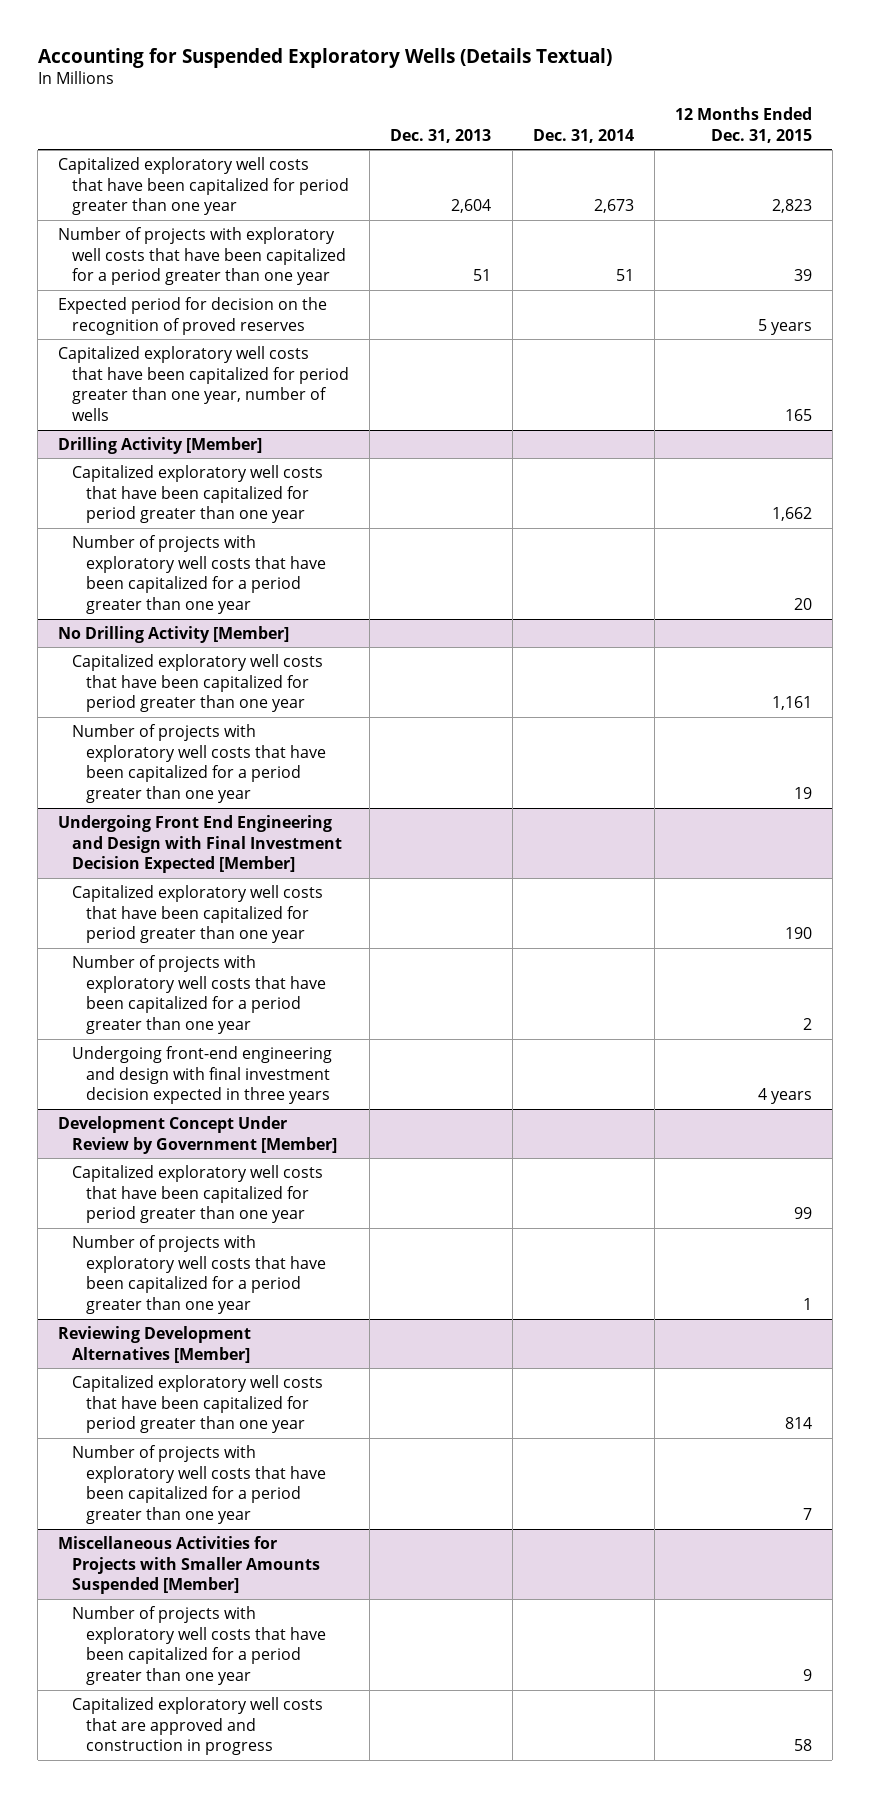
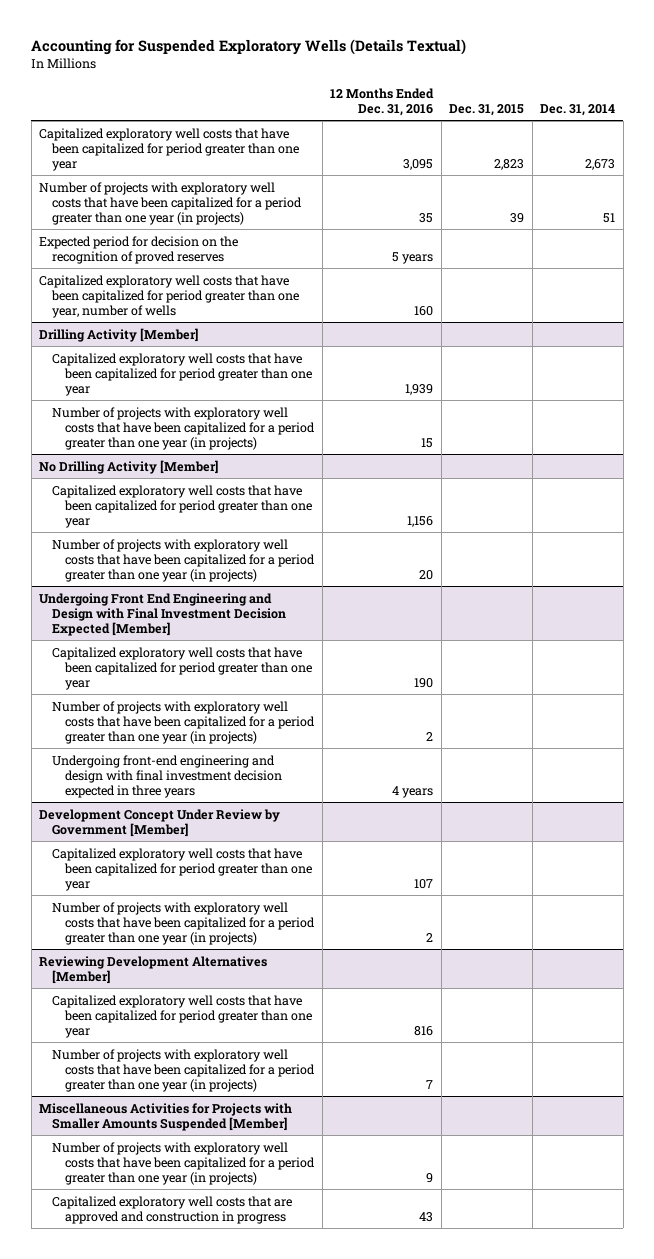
[390,128,492,143] Dec. 31, 2013 -> none
[674,107,812,143] 12 Months Ended Dec. 31, 2015 -> none
none -> [330,87,435,116] 12 Months Ended Dec. 31, 2016
none -> [449,103,525,116] Dec. 31, 2015
[58,226,347,286] Number of projects with exploratory well costs that have been capitalized for a period greater than one year -> [39,181,303,225] Number of projects with exploratory well costs that have been capitalized for a period greater than one year (in projects)
[72,534,327,615] Number of projects with exploratory well costs that have been capitalized for a period greater than one year -> [52,406,316,450] Number of projects with exploratory well costs that have been capitalized for a period greater than one year (in projects)
[72,723,327,804] Number of projects with exploratory well costs that have been capitalized for a period greater than one year -> [52,538,316,582] Number of projects with exploratory well costs that have been capitalized for a period greater than one year (in projects)
[72,954,327,1035] Number of projects with exploratory well costs that have been capitalized for a period greater than one year -> [52,700,316,744] Number of projects with exploratory well costs that have been capitalized for a period greater than one year (in projects)
[72,1234,327,1315] Number of projects with exploratory well costs that have been capitalized for a period greater than one year -> [52,901,316,945] Number of projects with exploratory well costs that have been capitalized for a period greater than one year (in projects)
[72,1444,327,1525] Number of projects with exploratory well costs that have been capitalized for a period greater than one year -> [52,1048,316,1092] Number of projects with exploratory well costs that have been capitalized for a period greater than one year (in projects)
[72,1605,327,1686] Number of projects with exploratory well costs that have been capitalized for a period greater than one year -> [52,1141,316,1185] Number of projects with exploratory well costs that have been capitalized for a period greater than one year (in projects)

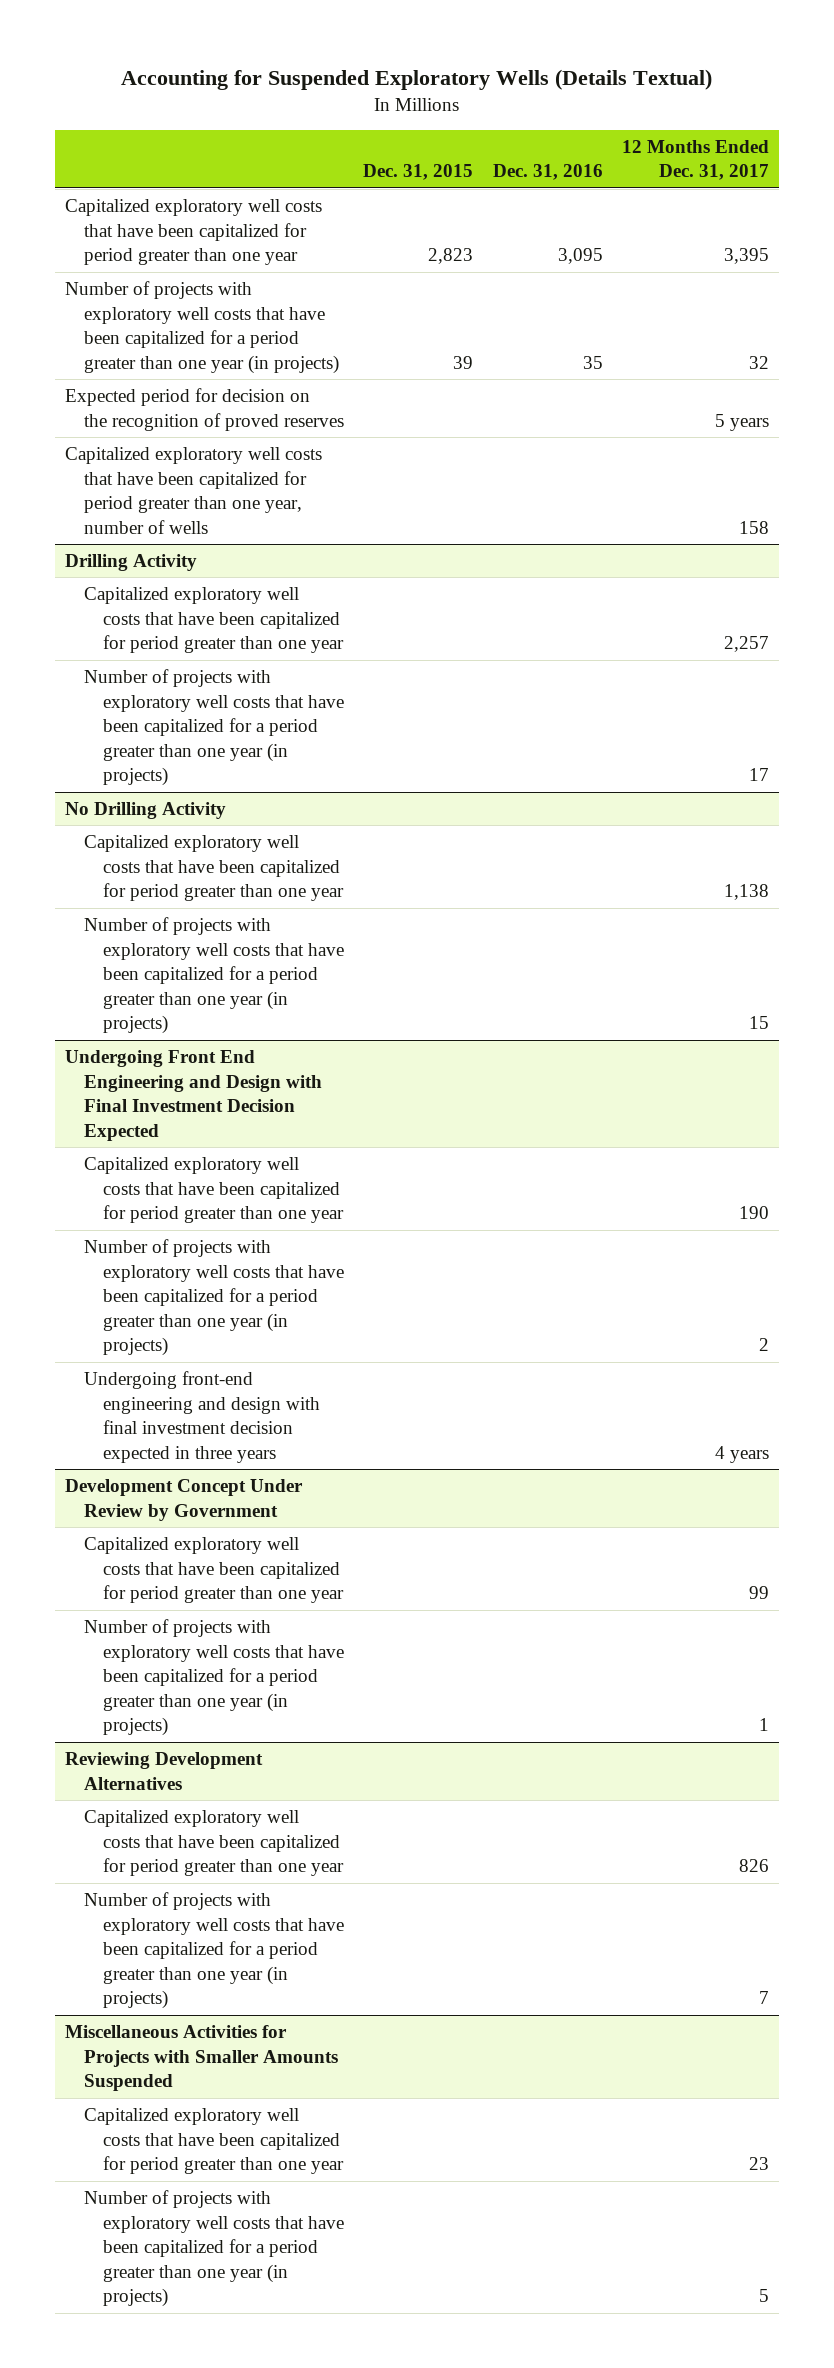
[330,87,435,116] 12 Months Ended Dec. 31, 2016 -> none
[540,103,616,116] Dec. 31, 2014 -> none
none -> [492,164,603,181] Dec. 31, 2016
none -> [621,139,769,181] 12 Months Ended Dec. 31, 2017
[39,327,199,342] Drilling Activity [Member] -> [64,553,197,571] Drilling Activity
[39,459,219,474] No Drilling Activity [Member] -> [64,801,226,819] No Drilling Activity
[39,592,287,636] Undergoing Front End Engineering and Design with Final Investment Decision Expected [Member] -> [64,1049,322,1141] Undergoing Front End Engineering and Design with Final Investment Decision Expected
[39,808,281,837] Development Concept Under Review by Government [Member] -> [64,1478,303,1521] Development Concept Under Review by Government
[39,955,268,984] Reviewing Development Alternatives [Member] -> [64,1751,263,1790] Reviewing Development Alternatives
[39,1102,293,1131] Miscellaneous Activities for Projects with Smaller Amounts Suspended [Member] -> [64,2024,338,2092] Miscellaneous Activities for Projects with Smaller Amounts Suspended
none -> [83,2107,344,2175] Capitalized exploratory well costs that have been capitalized for period greater than one year
[52,1195,293,1224] Capitalized exploratory well costs that are approved and construction in progress -> none

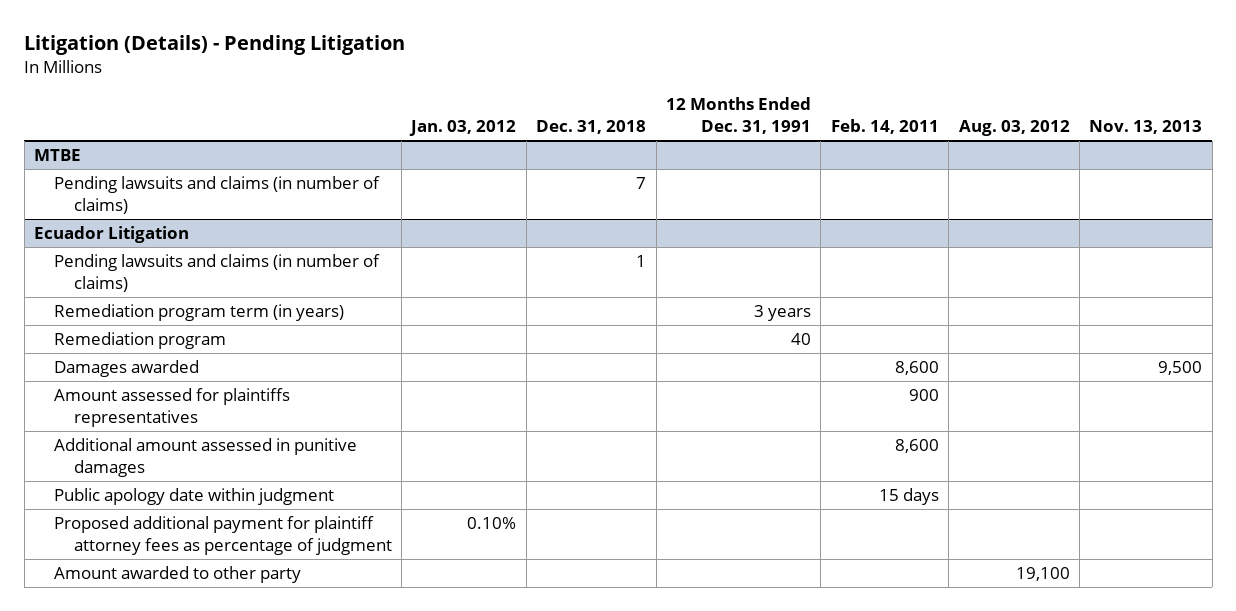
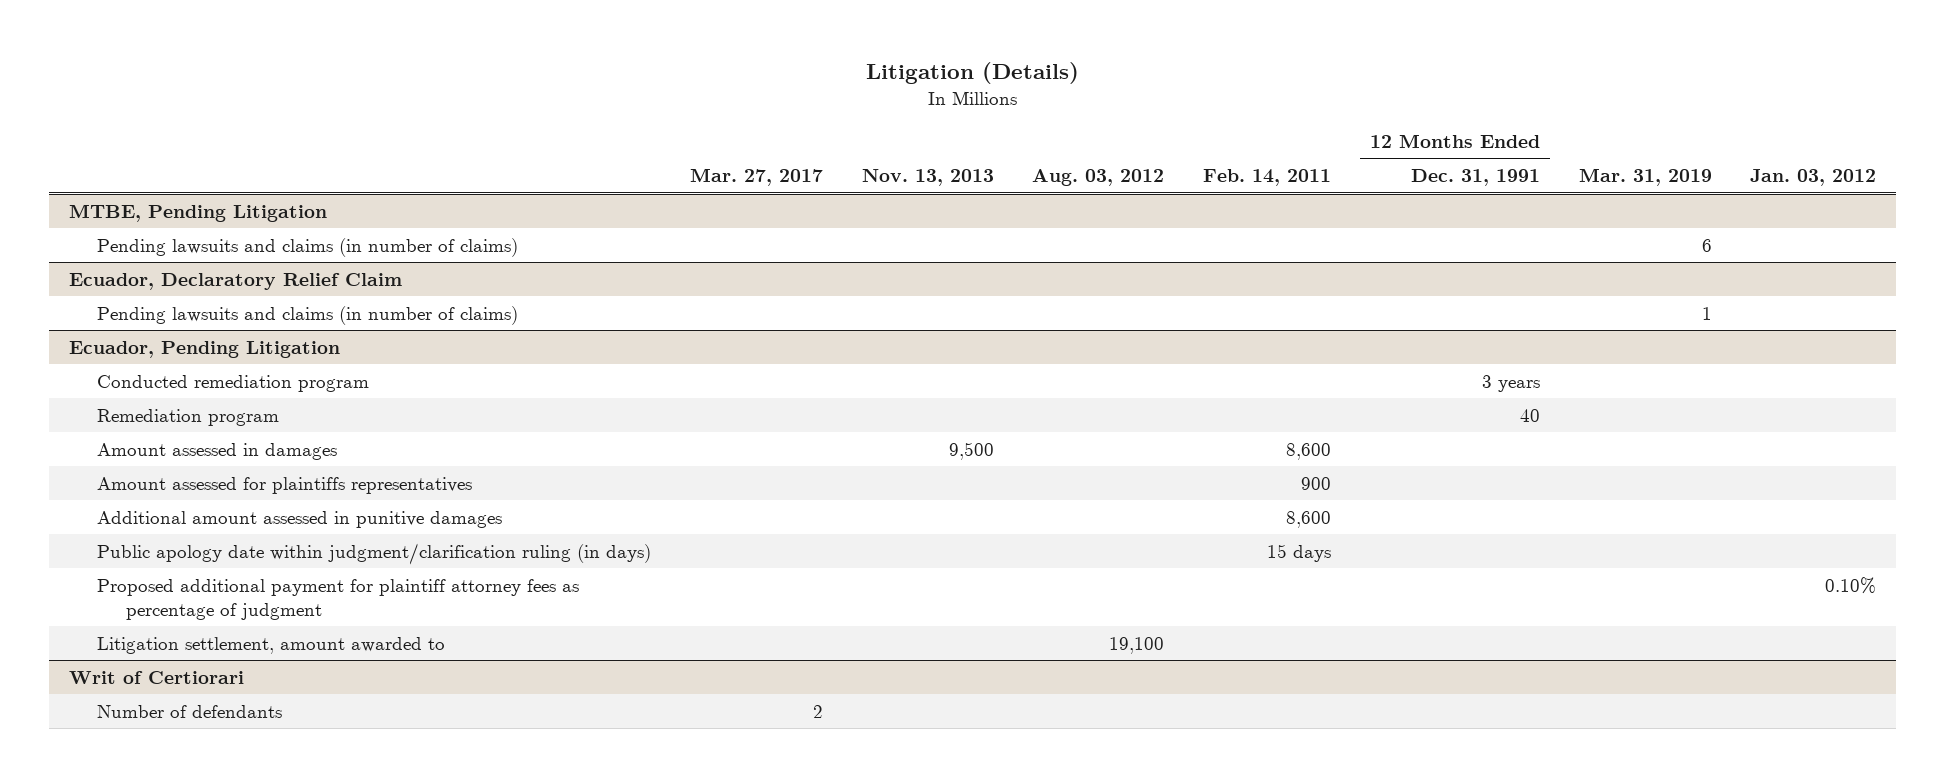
[24,35,406,56] Litigation (Details) - Pending Litigation -> [865,62,1079,85] Litigation (Details)
[536,120,647,135] Dec. 31, 2018 -> none
none -> [690,168,824,187] Mar. 27, 2017
none -> [1578,168,1712,187] Mar. 31, 2019
[33,149,81,162] MTBE -> [68,203,327,222] MTBE, Pending Litigation
[53,254,380,292] Pending lawsuits and claims (in number of claims) -> none
none -> [68,272,402,290] Ecuador, Declaratory Relief Claim
none -> [97,305,519,325] Pending lawsuits and claims (in number of claims)
[33,226,189,244] Ecuador Litigation -> [68,340,340,358] Ecuador, Pending Litigation
[53,304,344,322] Remediation program term (in years) -> [97,374,370,392] Conducted remediation program
[53,360,199,378] Damages awarded -> [97,442,338,460] Amount assessed in damages
[53,488,334,506] Public apology date within judgment -> [97,542,652,565] Public apology date within judgment/clarification ruling (in days)
[53,566,301,584] Amount awarded to other party -> [97,636,446,654] Litigation settlement, amount awarded to
none -> [68,670,244,684] Writ of Certiorari
none -> [97,704,283,718] Number of defendants

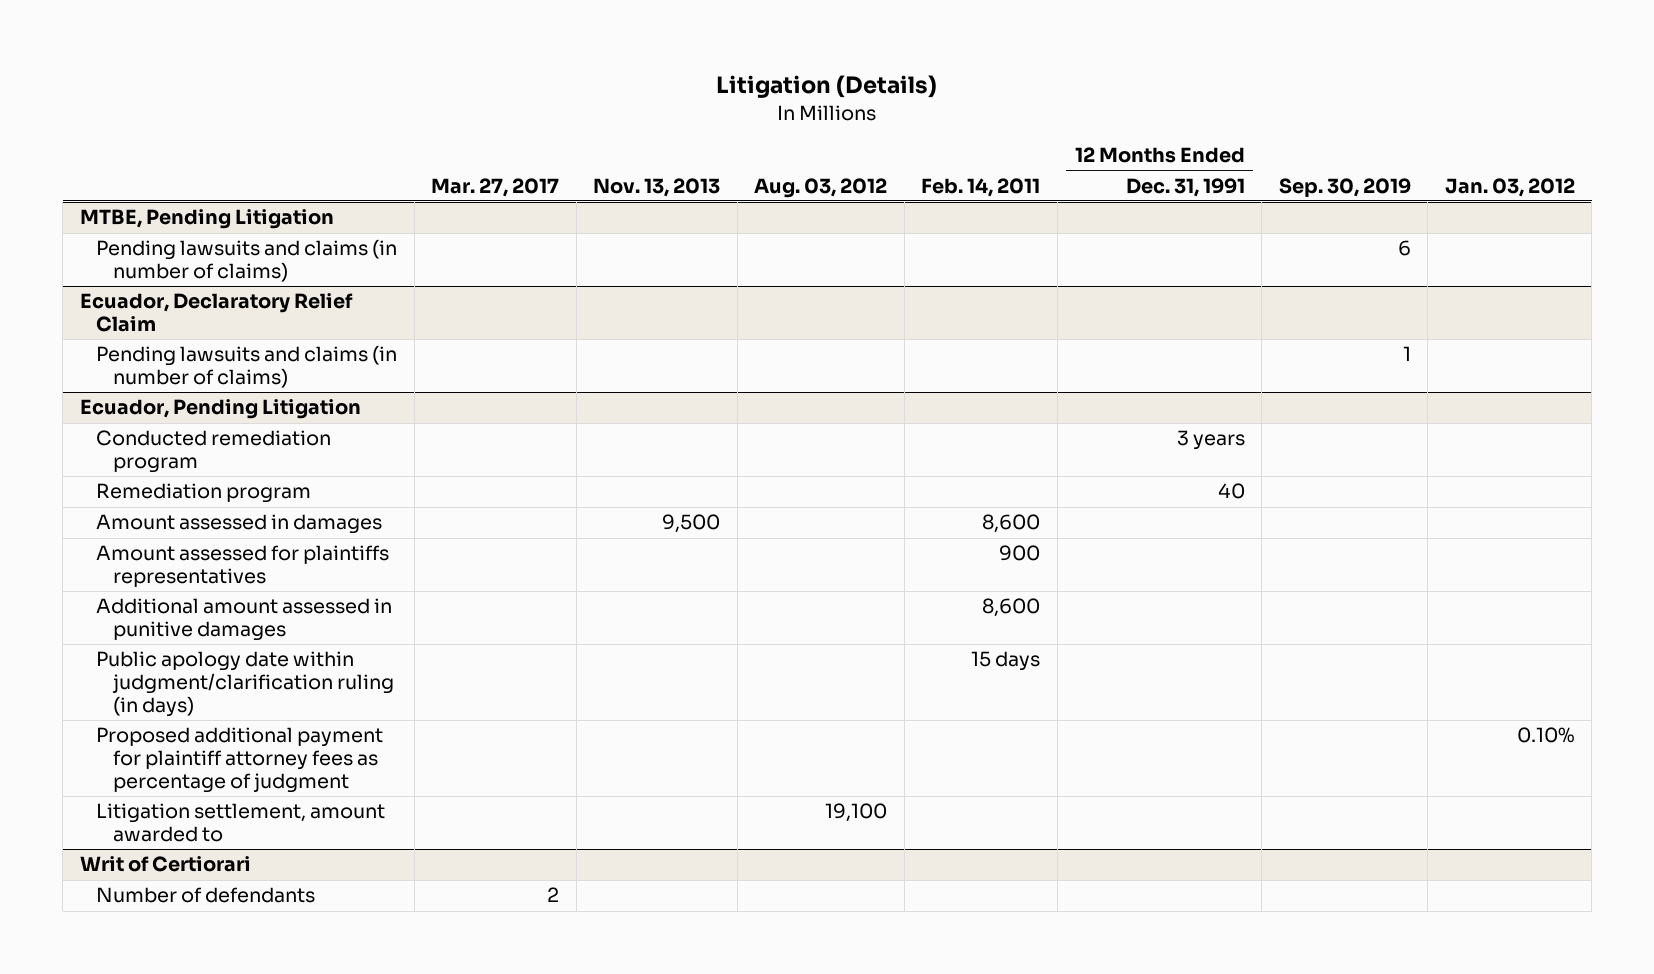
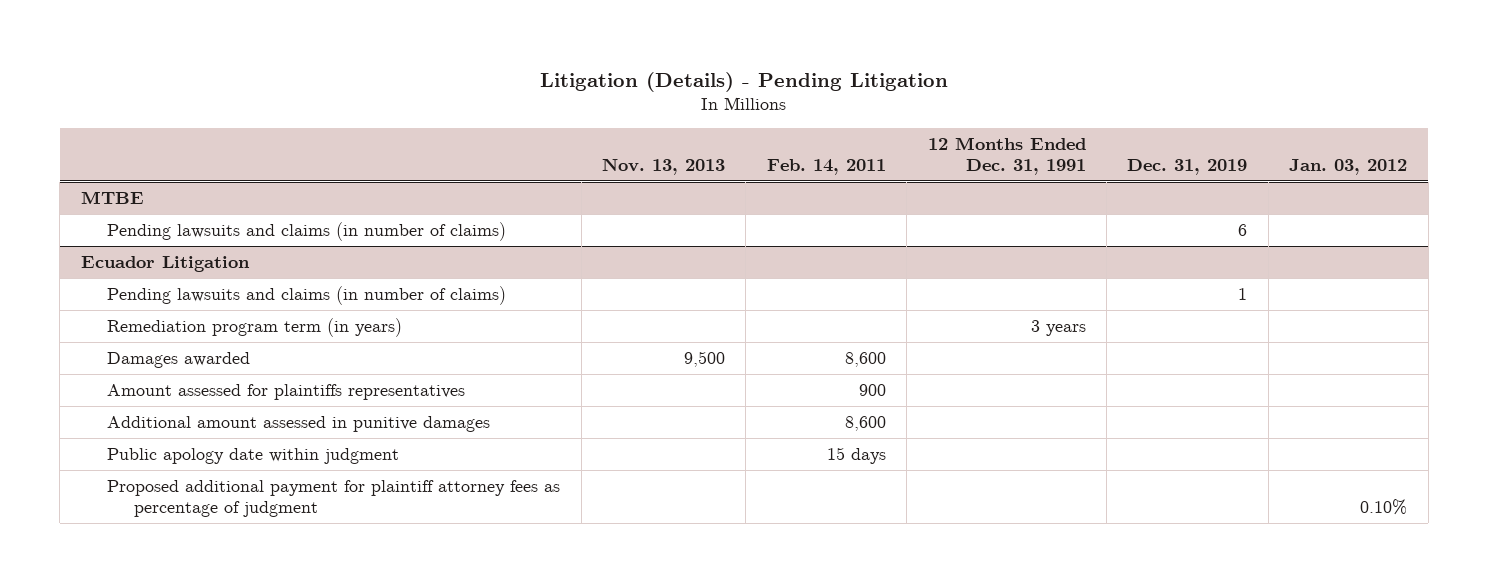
[716,75,938,99] Litigation (Details) -> [539,71,948,92] Litigation (Details) - Pending Litigation
[431,177,560,197] Mar. 27, 2017 -> none
[754,177,888,198] Aug. 03, 2012 -> none
[1278,177,1411,197] Sep. 30, 2019 -> none
none -> [1127,158,1248,175] Dec. 31, 2019
[79,209,334,230] MTBE, Pending Litigation -> [80,191,144,205] MTBE
[79,293,353,333] Ecuador, Declaratory Relief Claim -> none
[96,345,398,389] Pending lawsuits and claims (in number of claims) -> none
[96,483,312,504] Remediation program -> none
[79,399,361,420] Ecuador, Pending Litigation -> [80,256,250,273] Ecuador Litigation
none -> [107,286,507,306] Pending lawsuits and claims (in number of claims)
[96,430,332,474] Conducted remediation program -> [107,318,403,338] Remediation program term (in years)
[96,514,383,535] Amount assessed in damages -> [107,352,251,369] Damages awarded
[96,651,394,717] Public apology date within judgment/clarification ruling (in days) -> [107,448,400,465] Public apology date within judgment
[96,803,386,843] Litigation settlement, amount awarded to -> none
[79,856,251,873] Writ of Certiorari -> none
[96,887,316,904] Number of defendants -> none

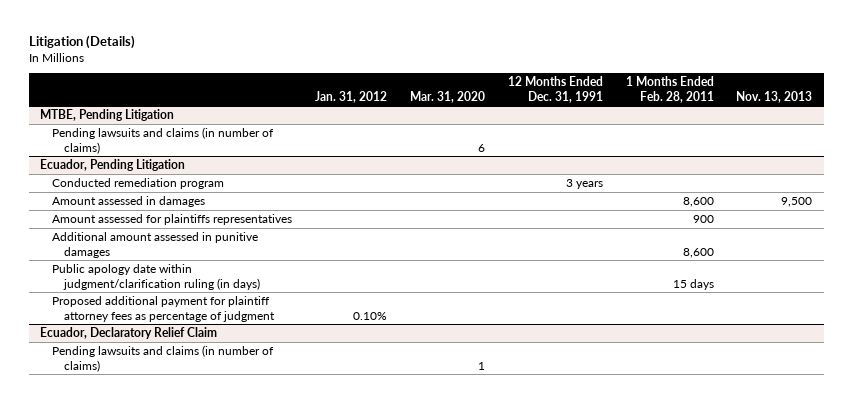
[539,71,948,92] Litigation (Details) - Pending Litigation -> [28,35,135,50] Litigation (Details)
[766,158,886,175] Feb. 14, 2011 -> none
[1127,158,1248,175] Dec. 31, 2019 -> none
[1289,158,1408,175] Jan. 03, 2012 -> none
none -> [314,90,387,103] Jan. 31, 2012
none -> [409,90,485,103] Mar. 31, 2020
none -> [625,75,714,103] 1 Months Ended Feb. 28, 2011
[80,191,144,205] MTBE -> [40,108,175,121] MTBE, Pending Litigation
[107,286,507,306] Pending lawsuits and claims (in number of claims) -> none
[80,256,250,273] Ecuador Litigation -> [40,158,186,171] Ecuador, Pending Litigation
[107,318,403,338] Remediation program term (in years) -> [51,177,224,189] Conducted remediation program
[107,352,251,369] Damages awarded -> [51,195,205,207] Amount assessed in damages
[107,448,400,465] Public apology date within judgment -> [51,263,260,290] Public apology date within judgment/clarification ruling (in days)
none -> [40,326,218,339] Ecuador, Declaratory Relief Claim
none -> [51,344,274,372] Pending lawsuits and claims (in number of claims)

